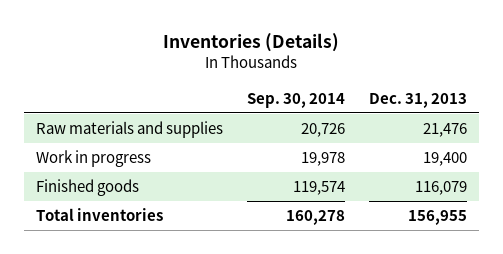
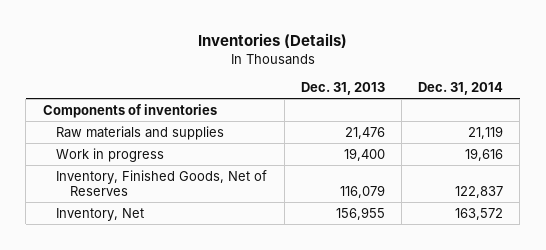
[246,92,345,108] Sep. 30, 2014 -> none
none -> [418,82,504,96] Dec. 31, 2014
none -> [42,103,217,118] Components of inventories
[36,179,140,197] Finished goods -> [56,169,268,196] Inventory, Finished Goods, Net of Reserves
[36,208,164,222] Total inventories -> [56,207,145,221] Inventory, Net

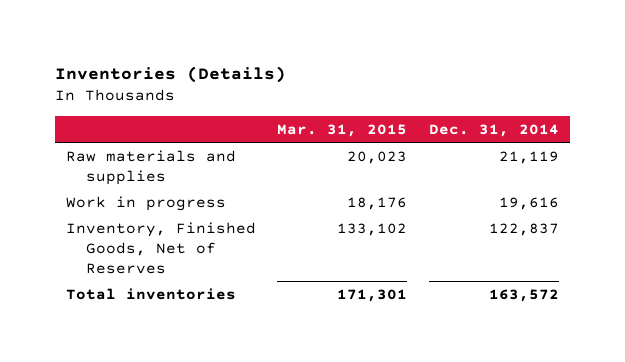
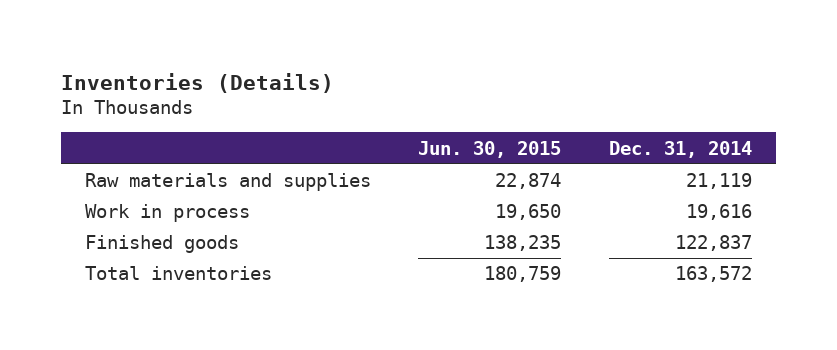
[277,123,408,137] Mar. 31, 2015 -> none
none -> [418,140,562,158] Jun. 30, 2015
[65,195,226,211] Work in progress -> [84,204,250,223] Work in process
[65,221,256,274] Inventory, Finished Goods, Net of Reserves -> [84,235,239,254] Finished goods

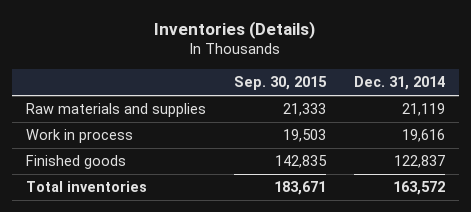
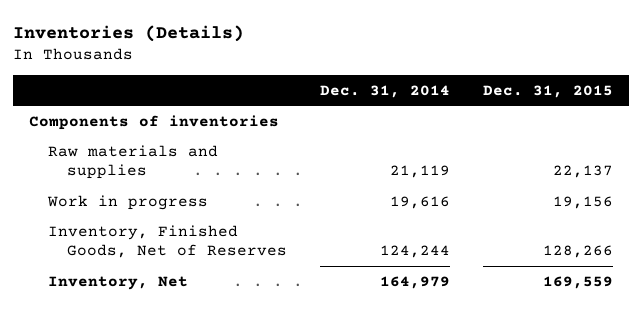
[233,76,327,91] Sep. 30, 2015 -> none
none -> [482,84,613,98] Dec. 31, 2015
none -> [29,114,280,130] Components of inventories
[25,181,147,193] Total inventories -> none
[25,129,133,144] Work in process -> [47,194,209,210] Work in progress
[25,155,126,170] Finished goods -> [48,224,287,259] Inventory, Finished Goods, Net of Reserves
[393,155,445,169] 122,837 -> [379,245,450,259] 124,244
none -> [48,275,189,290] Inventory, Net

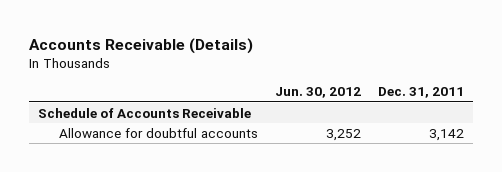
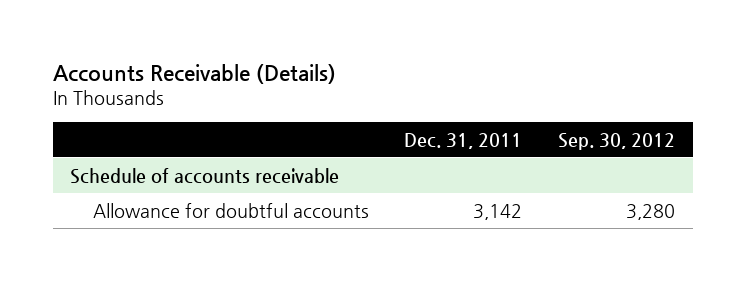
[274,87,361,99] Jun. 30, 2012 -> none
none -> [557,132,675,150] Sep. 30, 2012
[37,107,251,118] Schedule of Accounts Receivable -> [70,167,340,184] Schedule of accounts receivable

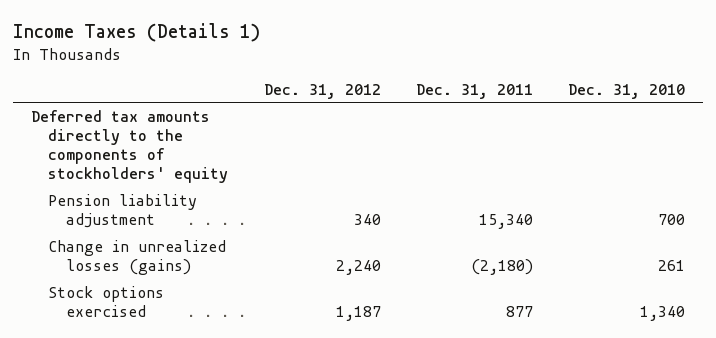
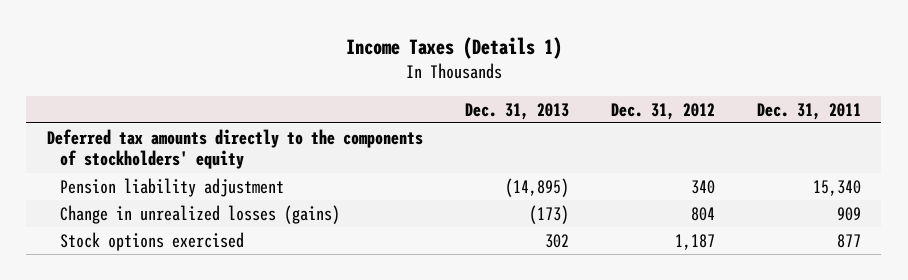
[568,83,686,99] Dec. 31, 2010 -> none
none -> [464,102,569,120] Dec. 31, 2013
[335,260,381,276] 2,240 -> [690,206,715,221] 804
[471,259,534,276] (2,180) -> [836,206,861,221] 909

